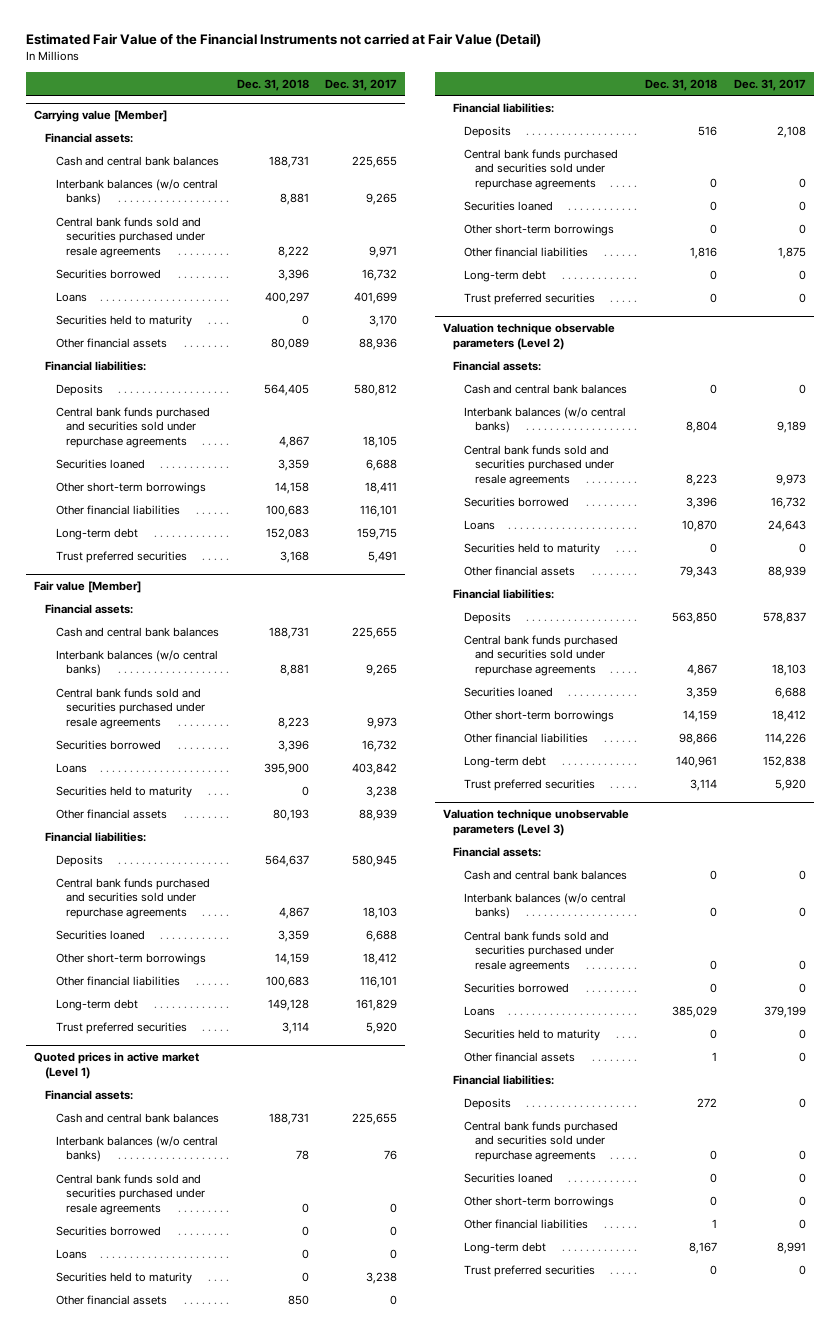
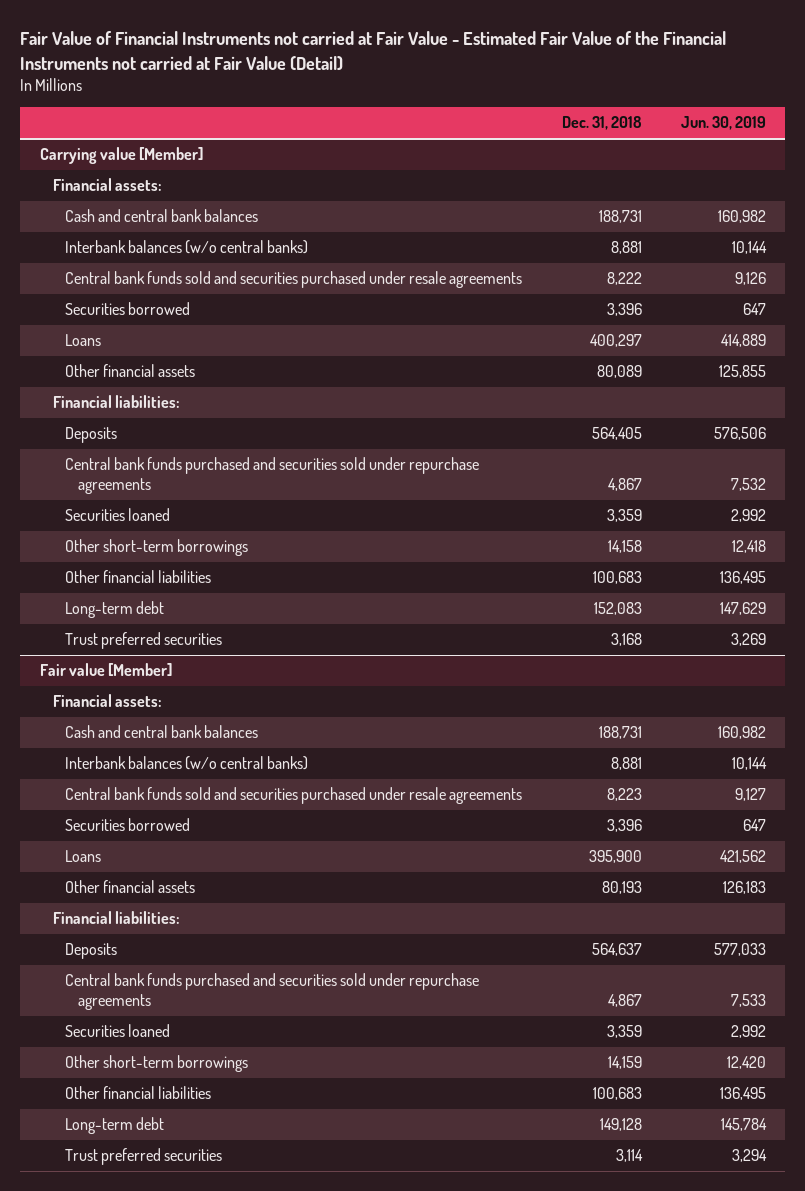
[26,33,542,48] Estimated Fair Value of the Financial Instruments not carried at Fair Value (Detail) -> [20,30,727,71] Fair Value of Financial Instruments not carried at Fair Value - Estimated Fair Value of the Financial Instruments not carried at Fair Value (Detail)
[325,78,398,91] Dec. 31, 2017 -> none
none -> [680,116,766,131] Jun. 30, 2019
[55,314,192,327] Securities held to maturity -> none
[55,785,192,798] Securities held to maturity -> none
[34,1052,200,1079] Quoted prices in active market (Level 1) -> none
[44,1089,133,1100] Financial assets: -> none
[55,1112,219,1123] Cash and central bank balances -> none
[55,1135,218,1163] Interbank balances (w/o central banks) -> none
[55,1173,206,1215] Central bank funds sold and securities purchased under resale agreements -> none
[55,1225,161,1236] Securities borrowed -> none
[55,1248,87,1259] Loans -> none
[55,1271,192,1284] Securities held to maturity -> none
[55,1294,167,1305] Other financial assets -> none
[453,102,555,113] Financial liabilities: -> none
[464,125,512,138] Deposits -> none
[464,148,619,190] Central bank funds purchased and securities sold under repurchase agreements -> none
[464,200,554,211] Securities loaned -> none
[464,223,615,236] Other short-term borrowings -> none
[464,246,589,257] Other financial liabilities -> none
[464,269,547,282] Long-term debt -> none
[464,292,596,305] Trust preferred securities -> none
[442,323,615,350] Valuation technique observable parameters (Level 2) -> none
[453,360,542,371] Financial assets: -> none
[464,383,628,394] Cash and central bank balances -> none
[464,406,627,434] Interbank balances (w/o central banks) -> none
[464,444,614,486] Central bank funds sold and securities purchased under resale agreements -> none
[464,496,570,507] Securities borrowed -> none
[464,519,496,530] Loans -> none
[464,542,601,555] Securities held to maturity -> none
[464,565,576,576] Other financial assets -> none
[453,588,555,599] Financial liabilities: -> none
[464,611,512,624] Deposits -> none
[464,634,619,676] Central bank funds purchased and securities sold under repurchase agreements -> none
[464,686,554,697] Securities loaned -> none
[464,709,615,722] Other short-term borrowings -> none
[464,732,589,743] Other financial liabilities -> none
[464,755,547,768] Long-term debt -> none
[464,778,596,791] Trust preferred securities -> none
[442,809,629,836] Valuation technique unobservable parameters (Level 3) -> none
[453,846,542,857] Financial assets: -> none
[464,869,628,880] Cash and central bank balances -> none
[464,892,627,920] Interbank balances (w/o central banks) -> none
[464,930,614,972] Central bank funds sold and securities purchased under resale agreements -> none
[464,982,570,993] Securities borrowed -> none
[464,1005,496,1016] Loans -> none
[464,1028,601,1041] Securities held to maturity -> none
[464,1051,576,1062] Other financial assets -> none
[453,1074,555,1085] Financial liabilities: -> none
[464,1097,512,1110] Deposits -> none
[464,1120,619,1162] Central bank funds purchased and securities sold under repurchase agreements -> none
[464,1172,554,1183] Securities loaned -> none
[464,1195,615,1208] Other short-term borrowings -> none
[464,1218,589,1229] Other financial liabilities -> none
[464,1241,547,1254] Long-term debt -> none
[464,1264,596,1277] Trust preferred securities -> none

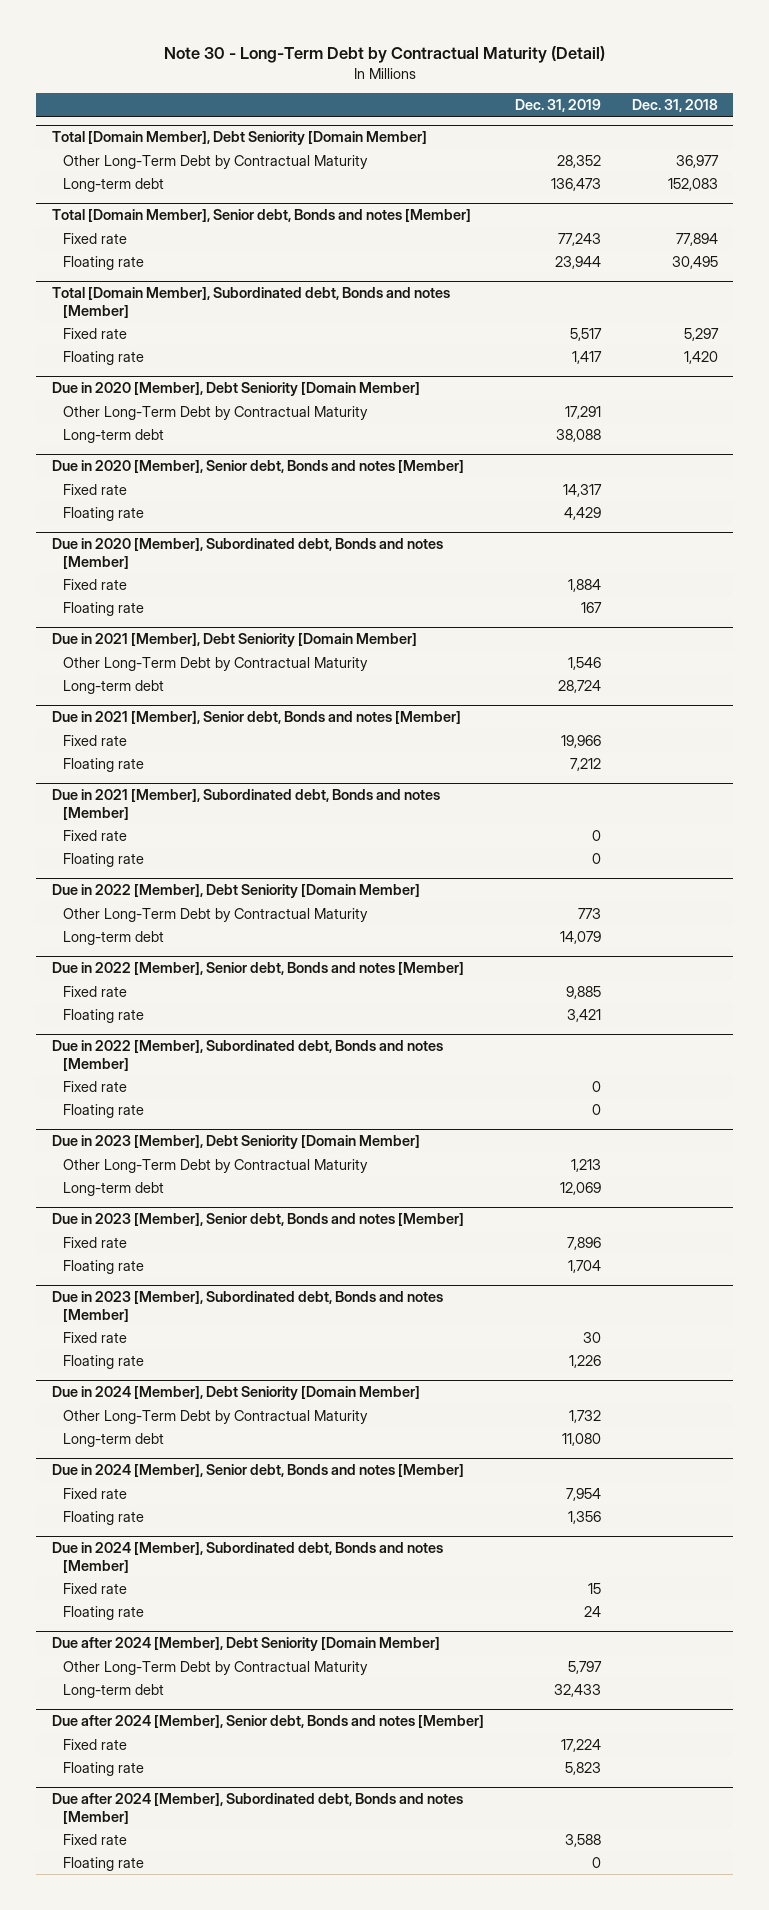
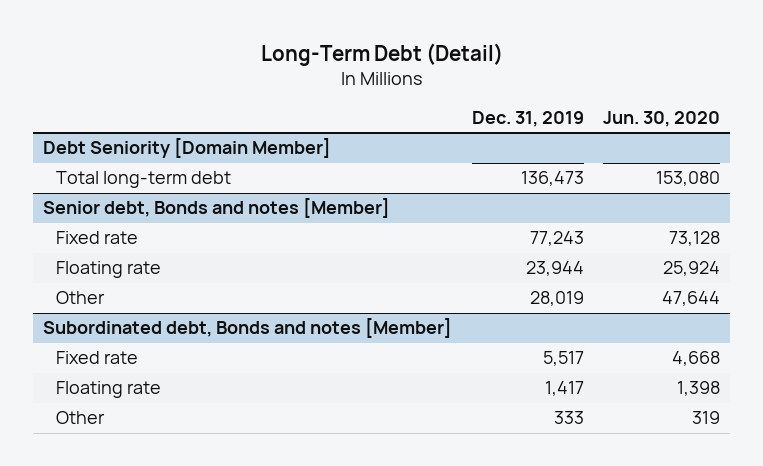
[163,45,605,63] Note 30 - Long-Term Debt by Contractual Maturity (Detail) -> [260,42,503,66] Long-Term Debt (Detail)
[631,98,718,112] Dec. 31, 2018 -> none
none -> [603,111,721,128] Jun. 30, 2020
[62,154,368,169] Other Long-Term Debt by Contractual Maturity -> none
[51,131,427,146] Total [Domain Member], Debt Seniority [Domain Member] -> [43,138,332,159] Debt Seniority [Domain Member]
[62,177,164,192] Long-term debt -> [55,171,231,189] Total long-term debt
[51,209,471,223] Total [Domain Member], Senior debt, Bonds and notes [Member] -> [43,198,391,219] Senior debt, Bonds and notes [Member]
none -> [55,291,105,305] Other
[51,287,450,318] Total [Domain Member], Subordinated debt, Bonds and notes [Member] -> [43,318,453,339] Subordinated debt, Bonds and notes [Member]
[51,382,420,397] Due in 2020 [Member], Debt Seniority [Domain Member] -> none
[62,405,368,420] Other Long-Term Debt by Contractual Maturity -> none
[62,428,164,443] Long-term debt -> none
[51,460,464,474] Due in 2020 [Member], Senior debt, Bonds and notes [Member] -> none
[62,483,127,495] Fixed rate -> none
[62,506,144,521] Floating rate -> none
[51,538,443,569] Due in 2020 [Member], Subordinated debt, Bonds and notes [Member] -> none
[62,578,127,590] Fixed rate -> none
[62,601,144,616] Floating rate -> none
[51,633,417,648] Due in 2021 [Member], Debt Seniority [Domain Member] -> none
[62,656,368,671] Other Long-Term Debt by Contractual Maturity -> none
[62,679,164,694] Long-term debt -> none
[51,711,461,725] Due in 2021 [Member], Senior debt, Bonds and notes [Member] -> none
[62,734,127,746] Fixed rate -> none
[62,757,144,772] Floating rate -> none
[51,789,440,820] Due in 2021 [Member], Subordinated debt, Bonds and notes [Member] -> none
[62,829,127,841] Fixed rate -> none
[62,852,144,867] Floating rate -> none
[51,884,420,899] Due in 2022 [Member], Debt Seniority [Domain Member] -> none
[62,907,368,922] Other Long-Term Debt by Contractual Maturity -> none
[62,930,164,945] Long-term debt -> none
[51,962,464,976] Due in 2022 [Member], Senior debt, Bonds and notes [Member] -> none
[62,985,127,997] Fixed rate -> none
[62,1008,144,1023] Floating rate -> none
[51,1040,443,1071] Due in 2022 [Member], Subordinated debt, Bonds and notes [Member] -> none
[62,1080,127,1092] Fixed rate -> none
[62,1103,144,1118] Floating rate -> none
[51,1135,420,1150] Due in 2023 [Member], Debt Seniority [Domain Member] -> none
[62,1158,368,1173] Other Long-Term Debt by Contractual Maturity -> none
[62,1181,164,1196] Long-term debt -> none
[51,1213,464,1227] Due in 2023 [Member], Senior debt, Bonds and notes [Member] -> none
[62,1236,127,1248] Fixed rate -> none
[62,1259,144,1274] Floating rate -> none
[51,1291,443,1322] Due in 2023 [Member], Subordinated debt, Bonds and notes [Member] -> none
[62,1331,127,1343] Fixed rate -> none
[62,1354,144,1369] Floating rate -> none
[51,1386,420,1401] Due in 2024 [Member], Debt Seniority [Domain Member] -> none
[62,1409,368,1424] Other Long-Term Debt by Contractual Maturity -> none
[62,1432,164,1447] Long-term debt -> none
[51,1464,464,1478] Due in 2024 [Member], Senior debt, Bonds and notes [Member] -> none
[62,1487,127,1499] Fixed rate -> none
[62,1510,144,1525] Floating rate -> none
[51,1542,443,1573] Due in 2024 [Member], Subordinated debt, Bonds and notes [Member] -> none
[62,1582,127,1594] Fixed rate -> none
[62,1605,144,1620] Floating rate -> none
[51,1637,440,1652] Due after 2024 [Member], Debt Seniority [Domain Member] -> none
[62,1660,368,1675] Other Long-Term Debt by Contractual Maturity -> none
[62,1683,164,1698] Long-term debt -> none
[51,1715,484,1729] Due after 2024 [Member], Senior debt, Bonds and notes [Member] -> none
[62,1738,127,1750] Fixed rate -> none
[62,1761,144,1776] Floating rate -> none
[51,1793,463,1824] Due after 2024 [Member], Subordinated debt, Bonds and notes [Member] -> none
[62,1833,127,1845] Fixed rate -> none
[62,1856,144,1871] Floating rate -> none
none -> [55,411,105,425] Other

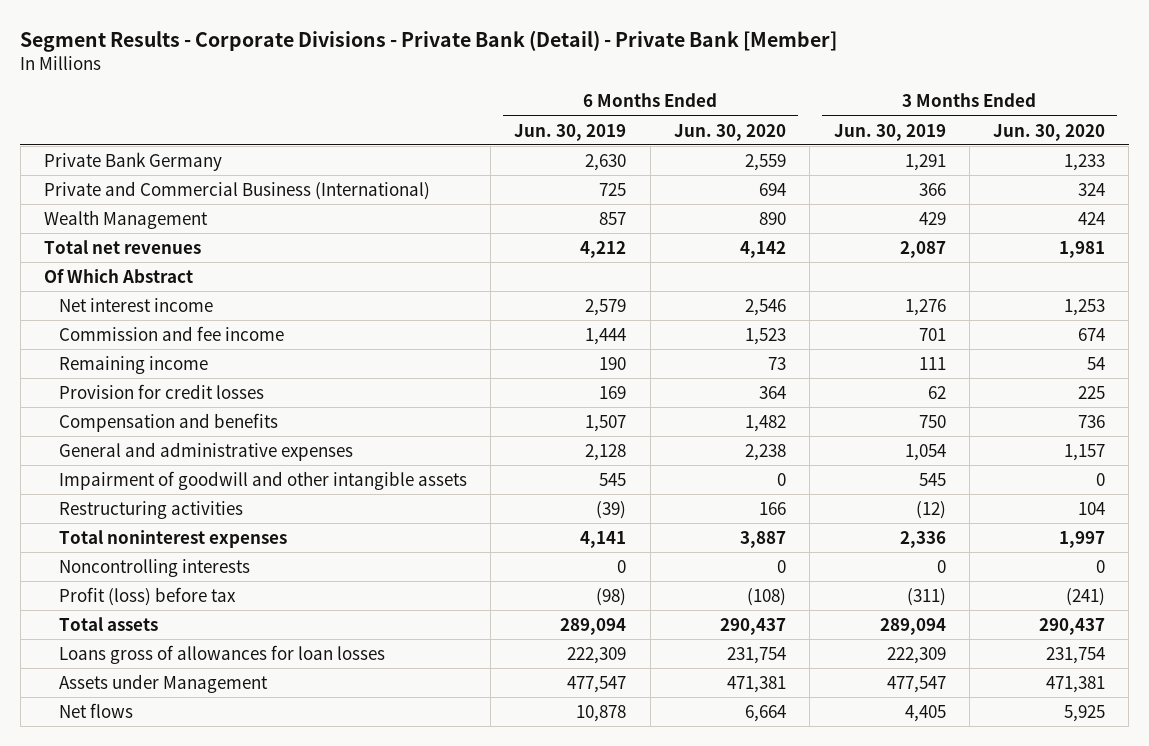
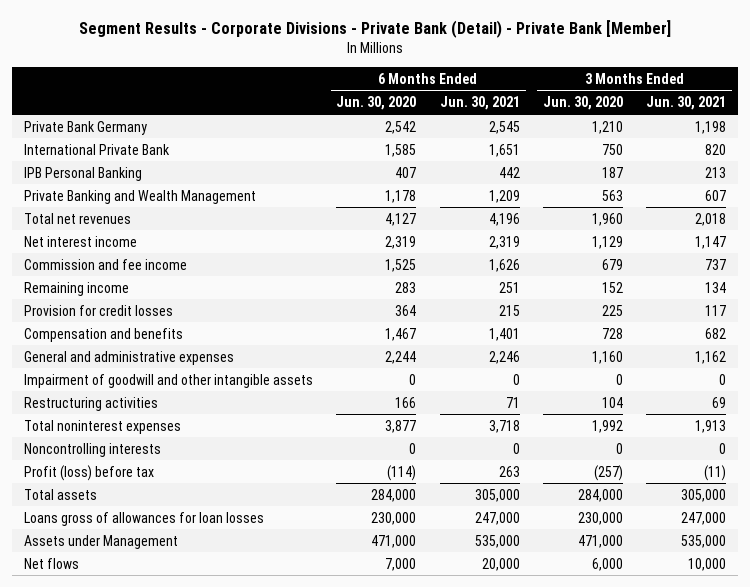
[514,123,627,141] Jun. 30, 2019 -> none
[833,123,946,141] Jun. 30, 2019 -> none
none -> [439,96,520,111] Jun. 30, 2021
none -> [646,96,727,111] Jun. 30, 2021
[44,180,431,200] Private and Commercial Business (International) -> none
[44,209,209,229] Wealth Management -> none
[44,268,194,283] Of Which Abstract -> none
[744,153,786,171] 2,559 -> [385,120,417,134] 2,542
[1064,153,1106,171] 1,233 -> [592,120,624,134] 1,210
none -> [24,143,171,155] International Private Bank
none -> [24,166,143,181] IPB Personal Banking
none -> [24,189,257,204] Private Banking and Wealth Management
[739,240,786,258] 4,142 -> [385,212,417,226] 4,127
[1059,240,1106,258] 1,981 -> [592,212,624,226] 1,960
[744,298,786,316] 2,546 -> [385,235,417,249] 2,319
[1064,298,1106,316] 1,253 -> [592,235,624,249] 1,129
[744,327,786,345] 1,523 -> [385,258,417,272] 1,525
[1078,327,1106,341] 674 -> [602,258,624,270] 679
[767,356,786,370] 73 -> [395,281,417,293] 283
[1087,356,1106,370] 54 -> [602,281,624,293] 152
[744,414,786,432] 1,482 -> [385,327,417,341] 1,467
[1078,414,1106,428] 736 -> [602,327,624,339] 728
[744,443,786,461] 2,238 -> [385,350,417,364] 2,244
[1064,443,1106,461] 1,157 -> [592,350,624,364] 1,160
[739,530,786,548] 3,887 -> [385,419,417,433] 3,877
[1059,530,1106,548] 1,997 -> [592,419,624,433] 1,992
[746,587,786,606] (108) -> [387,464,417,481] (114)
[1066,587,1106,606] (241) -> [594,464,624,481] (257)
[719,617,786,635] 290,437 -> [371,488,417,502] 284,000
[1039,617,1106,635] 290,437 -> [578,488,624,502] 284,000
[726,646,786,664] 231,754 -> [371,511,417,525] 230,000
[1046,646,1106,664] 231,754 -> [578,511,624,525] 230,000
[726,675,786,693] 471,381 -> [371,534,417,548] 471,000
[1046,675,1106,693] 471,381 -> [578,534,624,548] 471,000
[744,704,786,722] 6,664 -> [385,557,417,571] 7,000
[1064,704,1106,722] 5,925 -> [592,557,624,571] 6,000

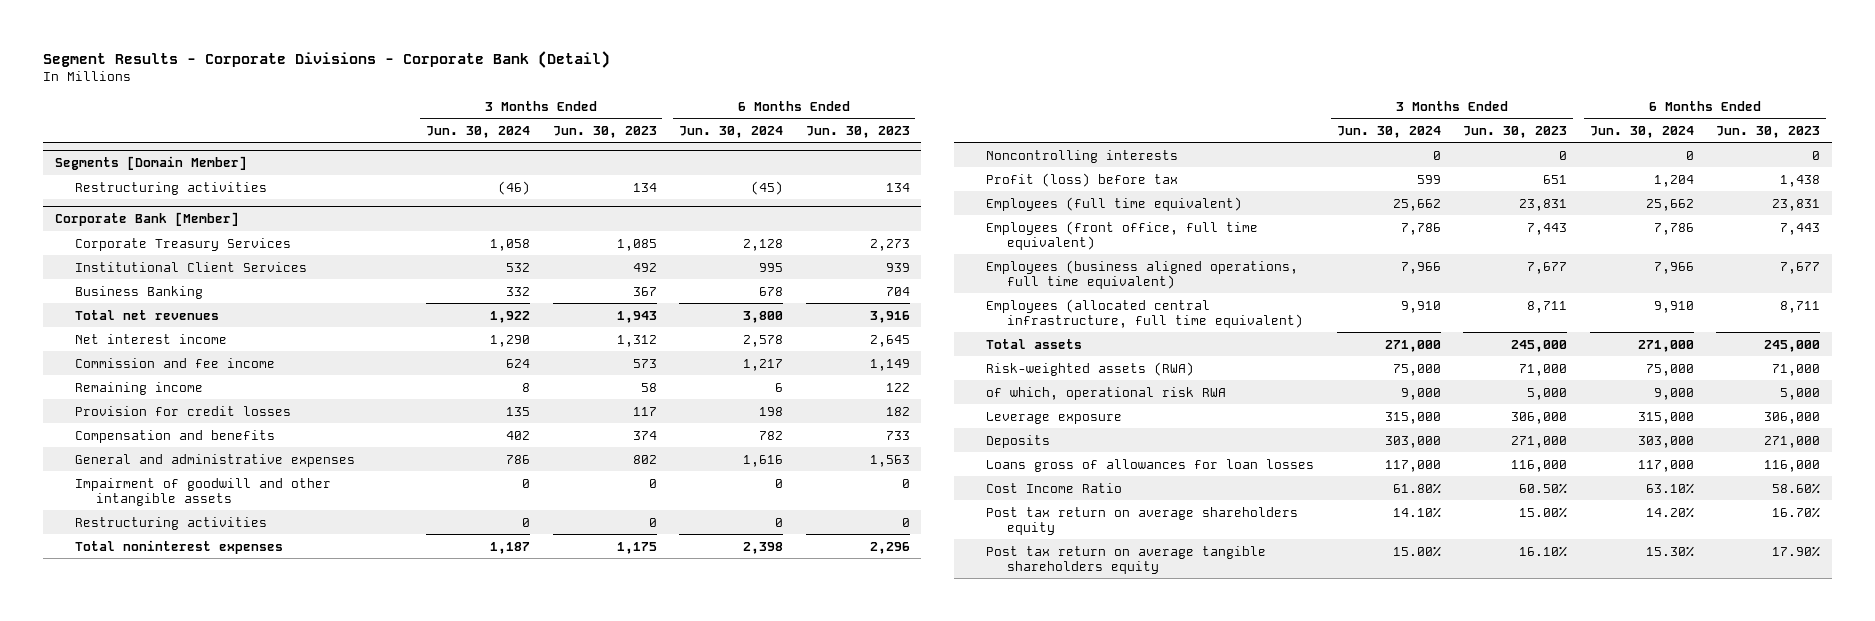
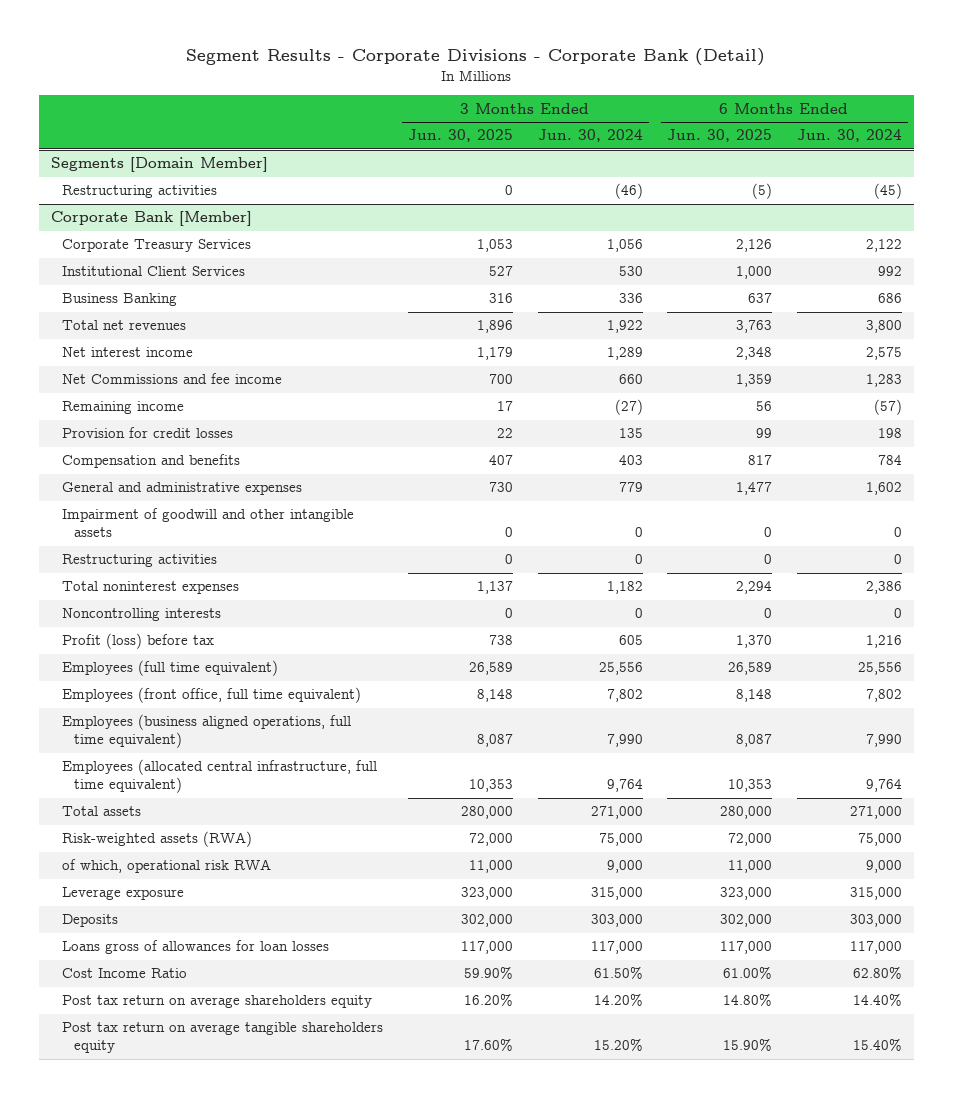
[552,125,657,138] Jun. 30, 2023 -> none
[805,125,910,138] Jun. 30, 2023 -> none
none -> [407,129,513,143] Jun. 30, 2025
none -> [667,129,773,143] Jun. 30, 2025
[489,238,530,251] 1,058 -> [606,239,643,253] 1,056
[743,238,784,251] 2,128 -> [865,239,902,253] 2,122
[505,262,530,272] 532 -> [618,266,643,277] 530
[759,262,784,272] 995 -> [877,266,902,277] 992
[505,286,530,296] 332 -> [618,293,643,304] 336
[759,286,784,296] 678 -> [877,293,902,304] 686
[489,334,530,347] 1,290 -> [606,347,643,361] 1,289
[743,334,784,347] 2,578 -> [865,347,902,361] 2,575
[75,357,276,368] Commission and fee income -> [62,373,283,385] Net Commissions and fee income
[505,358,530,368] 624 -> [618,374,643,385] 660
[743,358,784,371] 1,217 -> [865,374,902,388] 1,283
[521,382,530,392] 8 -> [614,399,643,416] (27)
[775,382,784,392] 6 -> [873,399,902,416] (57)
[505,430,530,440] 402 -> [618,455,643,466] 403
[759,430,784,440] 782 -> [877,455,902,466] 784
[505,454,530,464] 786 -> [618,482,643,493] 779
[743,454,784,467] 1,616 -> [865,482,902,496] 1,602
[489,541,530,554] 1,187 -> [606,581,643,595] 1,182
[743,541,784,554] 2,398 -> [865,581,902,595] 2,386
[1416,174,1441,184] 599 -> [618,635,643,646] 605
[1653,174,1694,187] 1,204 -> [865,635,902,649] 1,216
[1392,198,1441,211] 25,662 -> [598,662,643,676] 25,556
[1645,198,1694,211] 25,662 -> [857,662,902,676] 25,556
[1400,222,1441,235] 7,786 -> [606,689,643,703] 7,802
[1653,222,1694,235] 7,786 -> [865,689,902,703] 7,802
[1400,261,1441,274] 7,966 -> [606,734,643,748] 7,990
[1653,261,1694,274] 7,966 -> [865,734,902,748] 7,990
[1400,300,1441,313] 9,910 -> [606,779,643,793] 9,764
[1653,300,1694,313] 9,910 -> [865,779,902,793] 9,764
[1392,482,1441,494] 61.80% -> [593,966,643,980] 61.50%
[1645,482,1694,494] 63.10% -> [852,966,902,980] 62.80%
[1392,506,1441,518] 14.10% -> [593,993,643,1007] 14.20%
[1645,506,1694,518] 14.20% -> [852,993,902,1007] 14.40%
[1392,545,1441,557] 15.00% -> [593,1038,643,1052] 15.20%
[1645,545,1694,557] 15.30% -> [852,1038,902,1052] 15.40%

